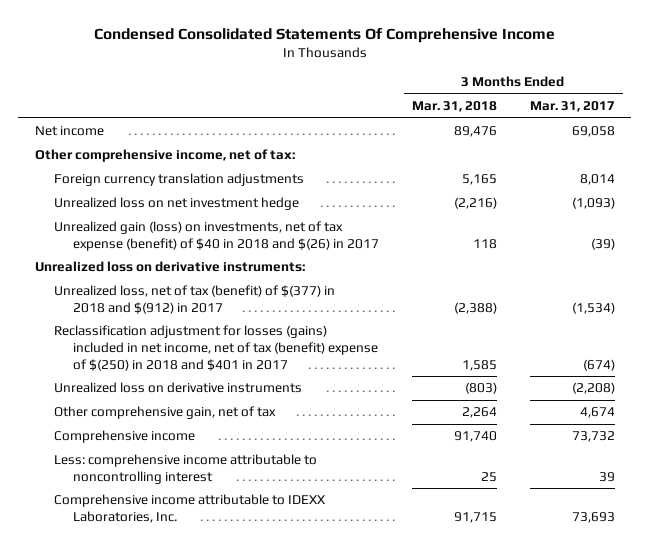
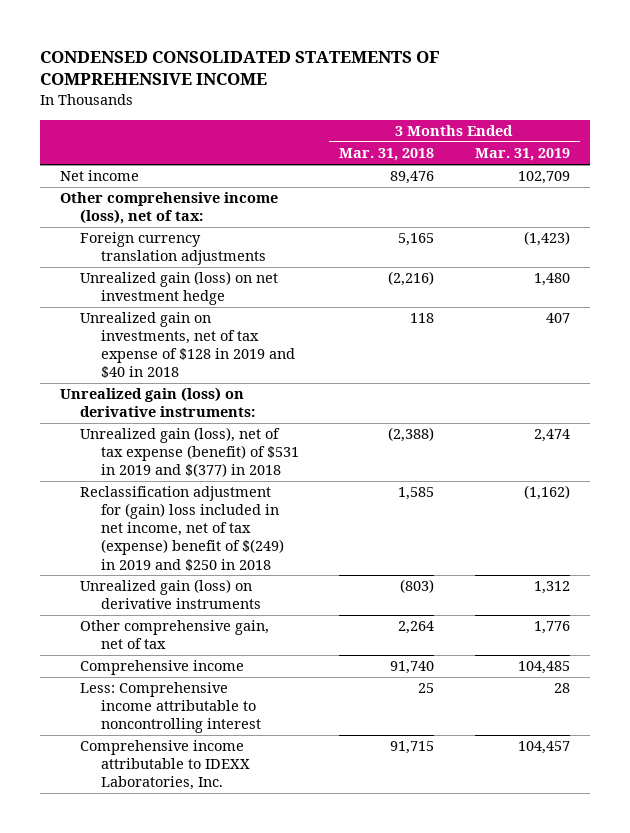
[93,27,555,43] Condensed Consolidated Statements Of Comprehensive Income -> [39,50,440,86] CONDENSED CONSOLIDATED STATEMENTS OF COMPREHENSIVE INCOME
[529,101,615,113] Mar. 31, 2017 -> none
none -> [474,148,570,162] Mar. 31, 2019
[34,149,295,163] Other comprehensive income, net of tax: -> [60,192,279,225] Other comprehensive income (loss), net of tax:
[53,197,299,211] Unrealized loss on net investment hedge -> [80,271,279,306] Unrealized gain (loss) on net investment hedge
[53,221,379,251] Unrealized gain (loss) on investments, net of tax expense (benefit) of $40 in 2018 and $(26) in 2017 -> [80,312,295,379] Unrealized gain on investments, net of tax expense of $128 in 2019 and $40 in 2018
[34,261,305,273] Unrealized loss on derivative instruments: -> [60,387,256,418] Unrealized gain (loss) on derivative instruments:
[53,285,335,314] Unrealized loss, net of tax (benefit) of $(377) in 2018 and $(912) in 2017 -> [80,427,299,478] Unrealized gain (loss), net of tax expense (benefit) of $531 in 2019 and $(377) in 2018
[53,325,378,371] Reclassification adjustment for losses (gains) included in net income, net of tax (benefit) expense of $(250) in 2018 and $401 in 2017 -> [80,486,284,571] Reclassification adjustment for (gain) loss included in net income, net of tax (expense) benefit of $(249) in 2019 and $250 in 2018
[53,382,302,394] Unrealized loss on derivative instruments -> [80,579,261,610] Unrealized gain (loss) on derivative instruments
[53,454,317,484] Less: comprehensive income attributable to noncontrolling interest -> [80,682,261,734] Less: Comprehensive income attributable to noncontrolling interest

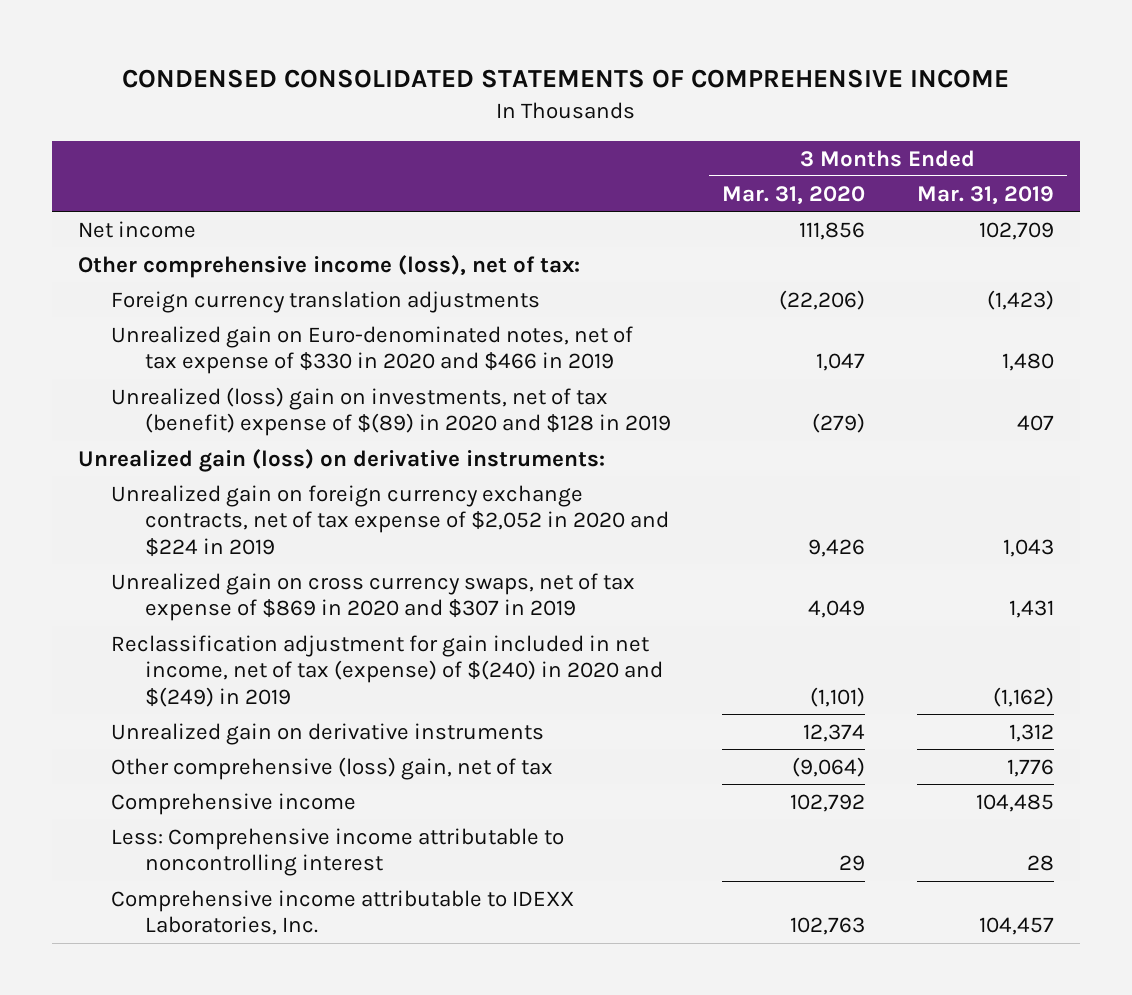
[339,148,435,162] Mar. 31, 2018 -> none
none -> [722,185,866,205] Mar. 31, 2020
[80,271,279,306] Unrealized gain (loss) on net investment hedge -> [111,325,634,375] Unrealized gain on Euro-denominated notes, net of tax expense of $330 in 2020 and $466 in 2019
[80,312,295,379] Unrealized gain on investments, net of tax expense of $128 in 2019 and $40 in 2018 -> [111,386,671,437] Unrealized (loss) gain on investments, net of tax (benefit) expense of $(89) in 2020 and $128 in 2019
[80,427,299,478] Unrealized gain (loss), net of tax expense (benefit) of $531 in 2019 and $(377) in 2018 -> [111,484,669,557] Unrealized gain on foreign currency exchange contracts, net of tax expense of $2,052 in 2020 and $224 in 2019
[533,429,570,443] 2,474 -> [1002,538,1054,557] 1,043
none -> [111,572,636,622] Unrealized gain on cross currency swaps, net of tax expense of $869 in 2020 and $307 in 2019
[80,486,284,571] Reclassification adjustment for (gain) loss included in net income, net of tax (expense) benefit of $(249) in 2019 and $250 in 2018 -> [111,634,663,707] Reclassification adjustment for gain included in net income, net of tax (expense) of $(240) in 2020 and $(249) in 2019
[80,579,261,610] Unrealized gain (loss) on derivative instruments -> [111,722,545,745] Unrealized gain on derivative instruments
[80,620,270,650] Other comprehensive gain, net of tax -> [111,756,554,780] Other comprehensive (loss) gain, net of tax

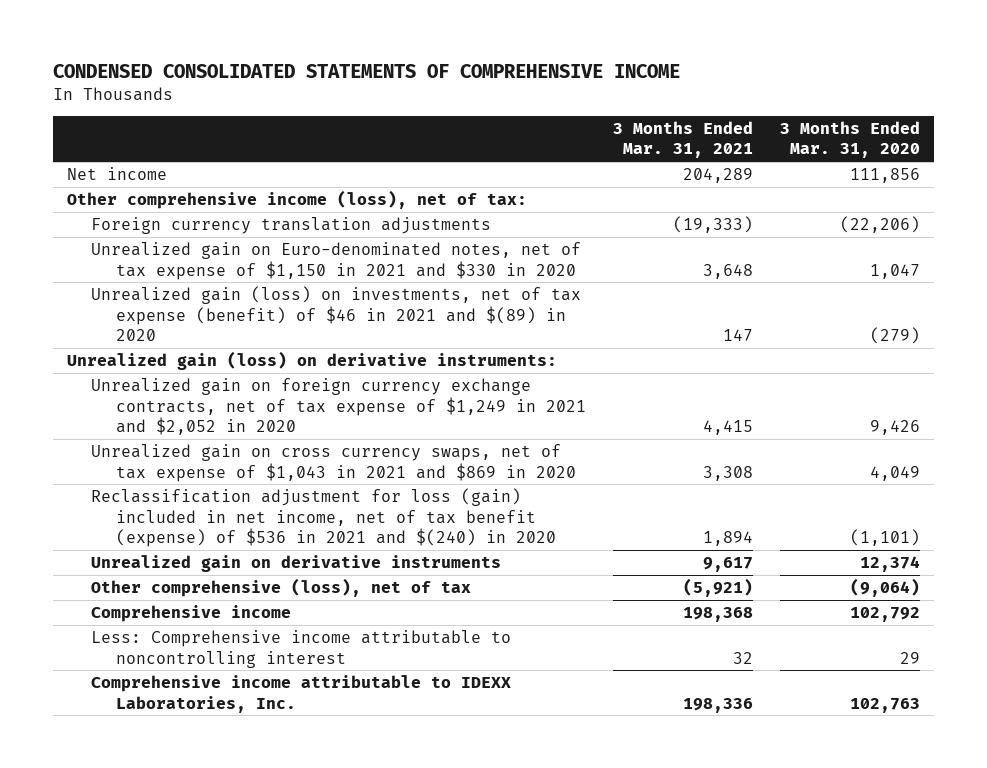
[916,185,1054,205] Mar. 31, 2019 -> none
none -> [612,120,753,159] 3 Months Ended Mar. 31, 2021
[111,325,634,375] Unrealized gain on Euro-denominated notes, net of tax expense of $330 in 2020 and $466 in 2019 -> [91,242,582,280] Unrealized gain on Euro-denominated notes, net of tax expense of $1,150 in 2021 and $330 in 2020
[111,386,671,437] Unrealized (loss) gain on investments, net of tax (benefit) expense of $(89) in 2020 and $128 in 2019 -> [91,286,582,342] Unrealized gain (loss) on investments, net of tax expense (benefit) of $46 in 2021 and $(89) in 2020
[111,484,669,557] Unrealized gain on foreign currency exchange contracts, net of tax expense of $2,052 in 2020 and $224 in 2019 -> [91,378,586,436] Unrealized gain on foreign currency exchange contracts, net of tax expense of $1,249 in 2021 and $2,052 in 2020
[111,572,636,622] Unrealized gain on cross currency swaps, net of tax expense of $869 in 2020 and $307 in 2019 -> [91,444,576,482] Unrealized gain on cross currency swaps, net of tax expense of $1,043 in 2021 and $869 in 2020
[111,634,663,707] Reclassification adjustment for gain included in net income, net of tax (expense) of $(240) in 2020 and $(249) in 2019 -> [91,488,556,548] Reclassification adjustment for loss (gain) included in net income, net of tax benefit (expense) of $536 in 2021 and $(240) in 2020
[111,756,554,780] Other comprehensive (loss) gain, net of tax -> [91,578,472,598] Other comprehensive (loss), net of tax

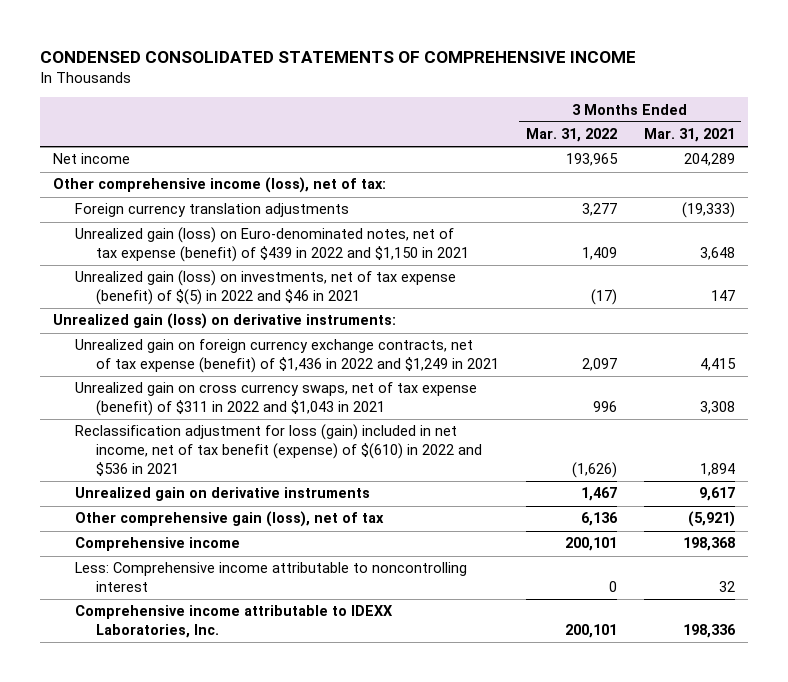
[780,120,921,159] 3 Months Ended Mar. 31, 2020 -> none
none -> [525,128,617,143] Mar. 31, 2022
[91,242,582,280] Unrealized gain on Euro-denominated notes, net of tax expense of $1,150 in 2021 and $330 in 2020 -> [74,227,470,263] Unrealized gain (loss) on Euro-denominated notes, net of tax expense (benefit) of $439 in 2022 and $1,150 in 2021
[91,286,582,342] Unrealized gain (loss) on investments, net of tax expense (benefit) of $46 in 2021 and $(89) in 2020 -> [74,270,456,306] Unrealized gain (loss) on investments, net of tax expense (benefit) of $(5) in 2022 and $46 in 2021
[91,378,586,436] Unrealized gain on foreign currency exchange contracts, net of tax expense of $1,249 in 2021 and $2,052 in 2020 -> [74,339,500,374] Unrealized gain on foreign currency exchange contracts, net of tax expense (benefit) of $1,436 in 2022 and $1,249 in 2021
[91,444,576,482] Unrealized gain on cross currency swaps, net of tax expense of $1,043 in 2021 and $869 in 2020 -> [74,382,477,417] Unrealized gain on cross currency swaps, net of tax expense (benefit) of $311 in 2022 and $1,043 in 2021
[91,488,556,548] Reclassification adjustment for loss (gain) included in net income, net of tax benefit (expense) of $536 in 2021 and $(240) in 2020 -> [74,424,483,477] Reclassification adjustment for loss (gain) included in net income, net of tax benefit (expense) of $(610) in 2022 and $536 in 2021
[91,578,472,598] Other comprehensive (loss), net of tax -> [74,511,384,528] Other comprehensive gain (loss), net of tax

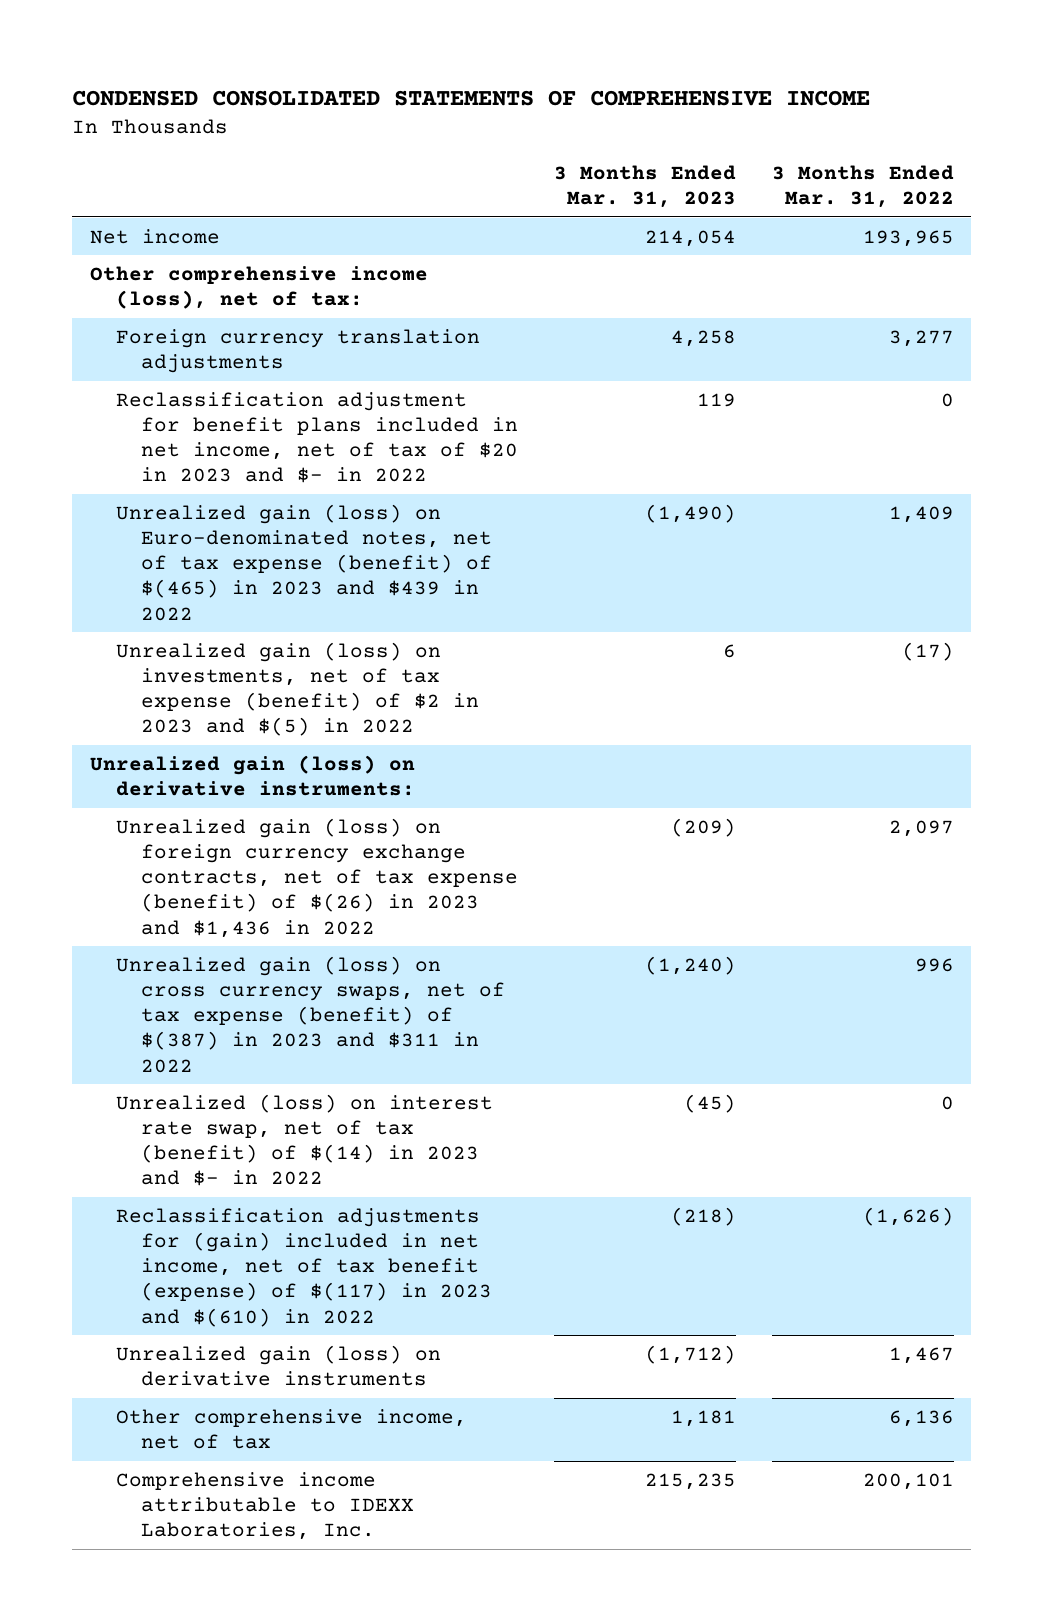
[643,128,735,143] Mar. 31, 2021 -> none
none -> [554,165,737,209] 3 Months Ended Mar. 31, 2023
none -> [115,391,519,484] Reclassification adjustment for benefit plans included in net income, net of tax of $20 in 2023 and $- in 2022
[74,227,470,263] Unrealized gain (loss) on Euro-denominated notes, net of tax expense (benefit) of $439 in 2022 and $1,150 in 2021 -> [115,503,493,621] Unrealized gain (loss) on Euro-denominated notes, net of tax expense (benefit) of $(465) in 2023 and $439 in 2022
[74,270,456,306] Unrealized gain (loss) on investments, net of tax expense (benefit) of $(5) in 2022 and $46 in 2021 -> [115,641,480,737] Unrealized gain (loss) on investments, net of tax expense (benefit) of $2 in 2023 and $(5) in 2022
[74,537,240,552] Comprehensive income -> none
[74,562,467,593] Less: Comprehensive income attributable to noncontrolling interest -> none
[74,339,500,374] Unrealized gain on foreign currency exchange contracts, net of tax expense (benefit) of $1,436 in 2022 and $1,249 in 2021 -> [115,817,519,938] Unrealized gain (loss) on foreign currency exchange contracts, net of tax expense (benefit) of $(26) in 2023 and $1,436 in 2022
[74,382,477,417] Unrealized gain on cross currency swaps, net of tax expense (benefit) of $311 in 2022 and $1,043 in 2021 -> [115,955,506,1073] Unrealized gain (loss) on cross currency swaps, net of tax expense (benefit) of $(387) in 2023 and $311 in 2022
none -> [115,1093,493,1187] Unrealized (loss) on interest rate swap, net of tax (benefit) of $(14) in 2023 and $- in 2022
[74,424,483,477] Reclassification adjustment for loss (gain) included in net income, net of tax benefit (expense) of $(610) in 2022 and $536 in 2021 -> [115,1207,493,1327] Reclassification adjustments for (gain) included in net income, net of tax benefit (expense) of $(117) in 2023 and $(610) in 2022
[74,487,370,502] Unrealized gain on derivative instruments -> [115,1344,441,1386] Unrealized gain (loss) on derivative instruments
[74,511,384,528] Other comprehensive gain (loss), net of tax -> [115,1408,467,1449] Other comprehensive income, net of tax

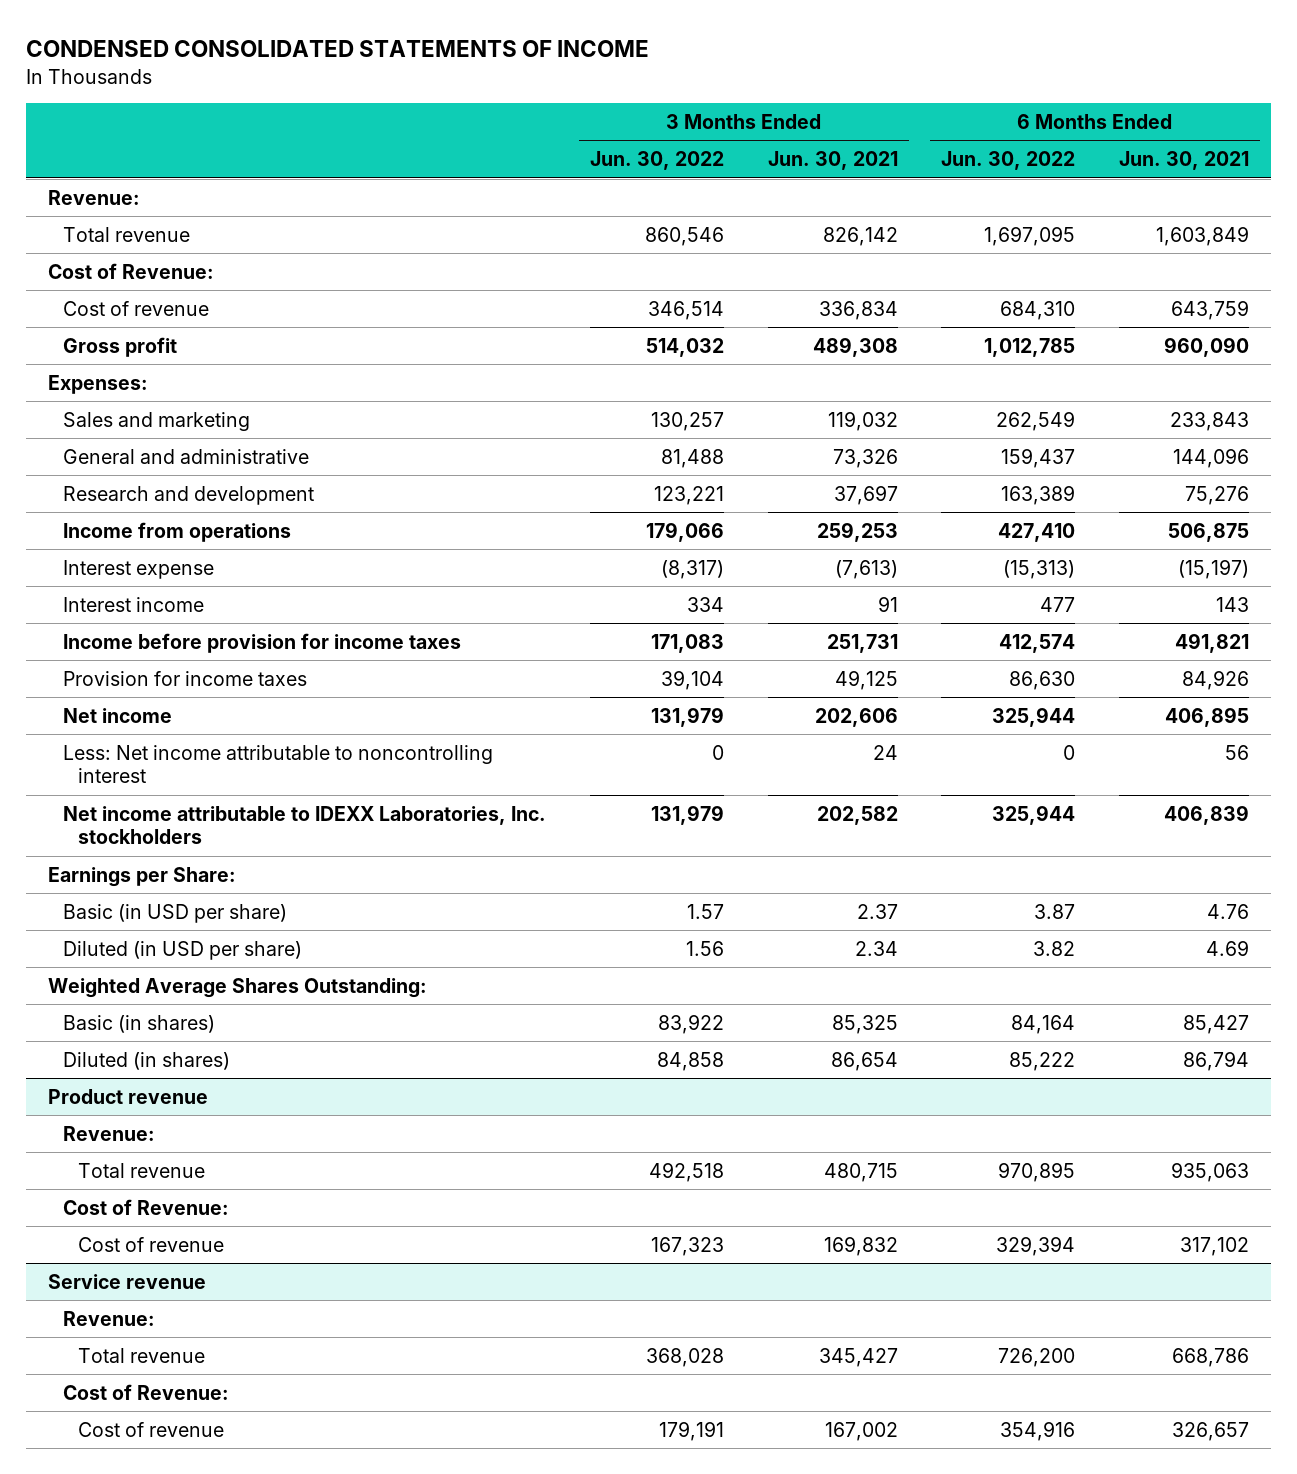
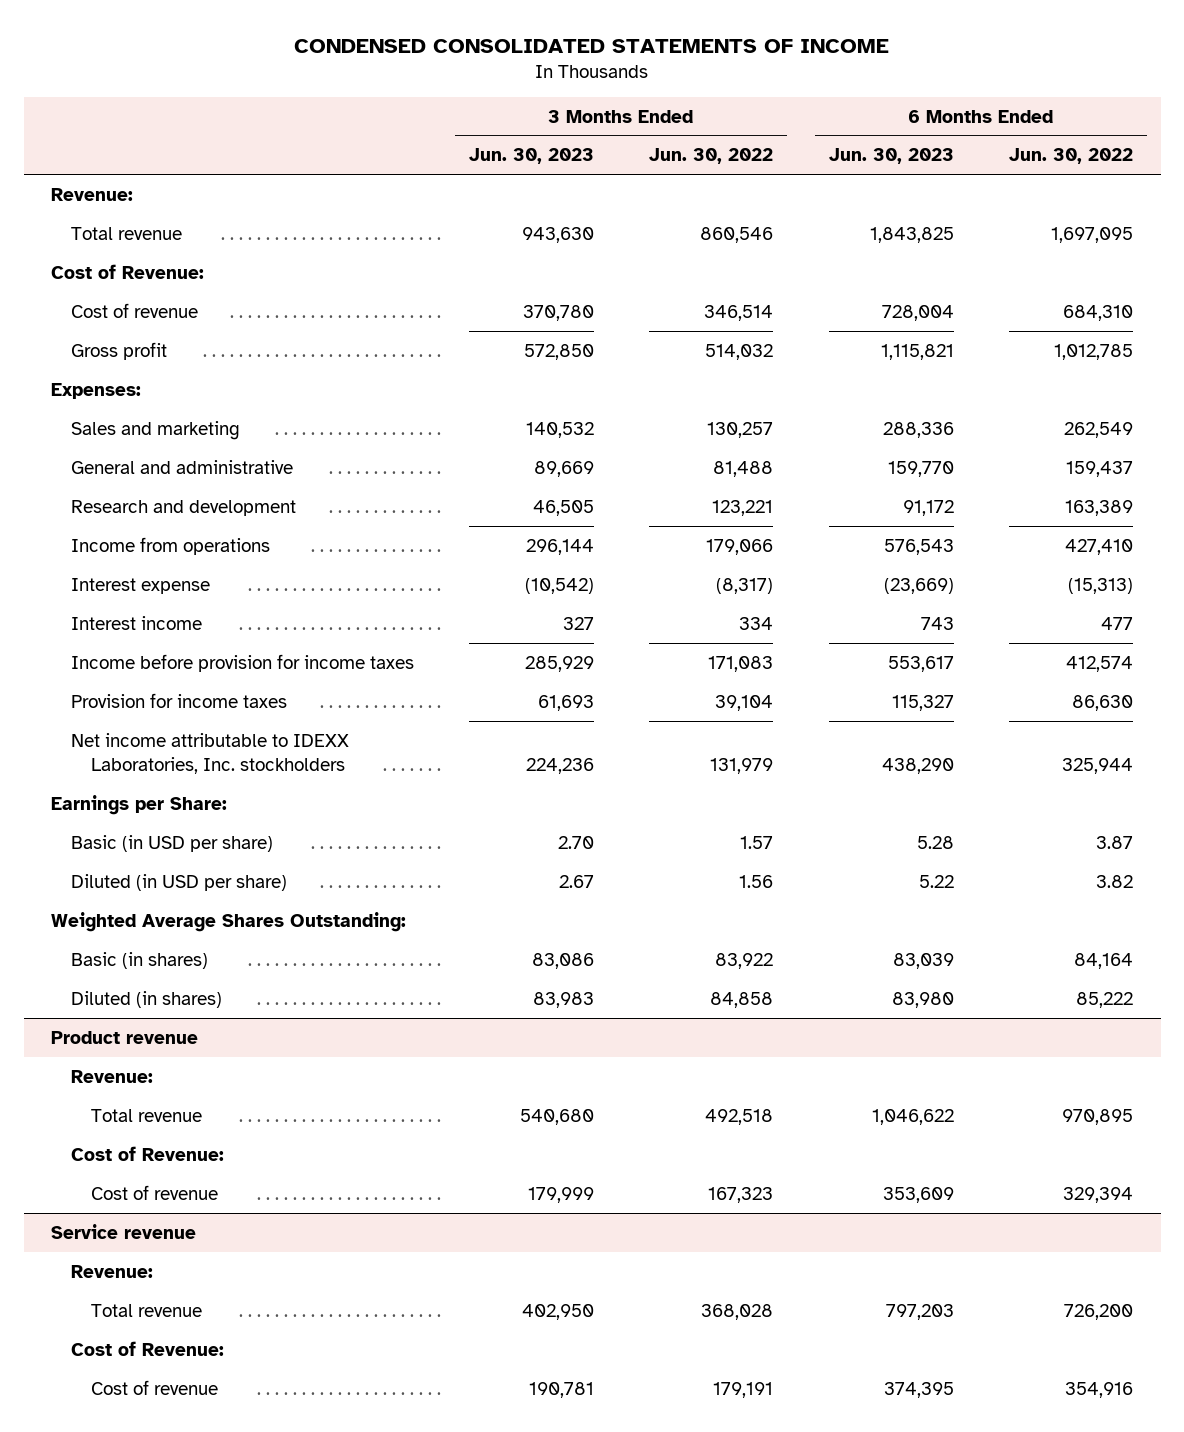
[767,151,898,171] Jun. 30, 2021 -> none
[1119,151,1250,171] Jun. 30, 2021 -> none
none -> [469,148,595,165] Jun. 30, 2023
none -> [828,148,954,165] Jun. 30, 2023
[62,707,172,723] Net income -> none
[62,744,493,784] Less: Net income attributable to noncontrolling interest -> none

